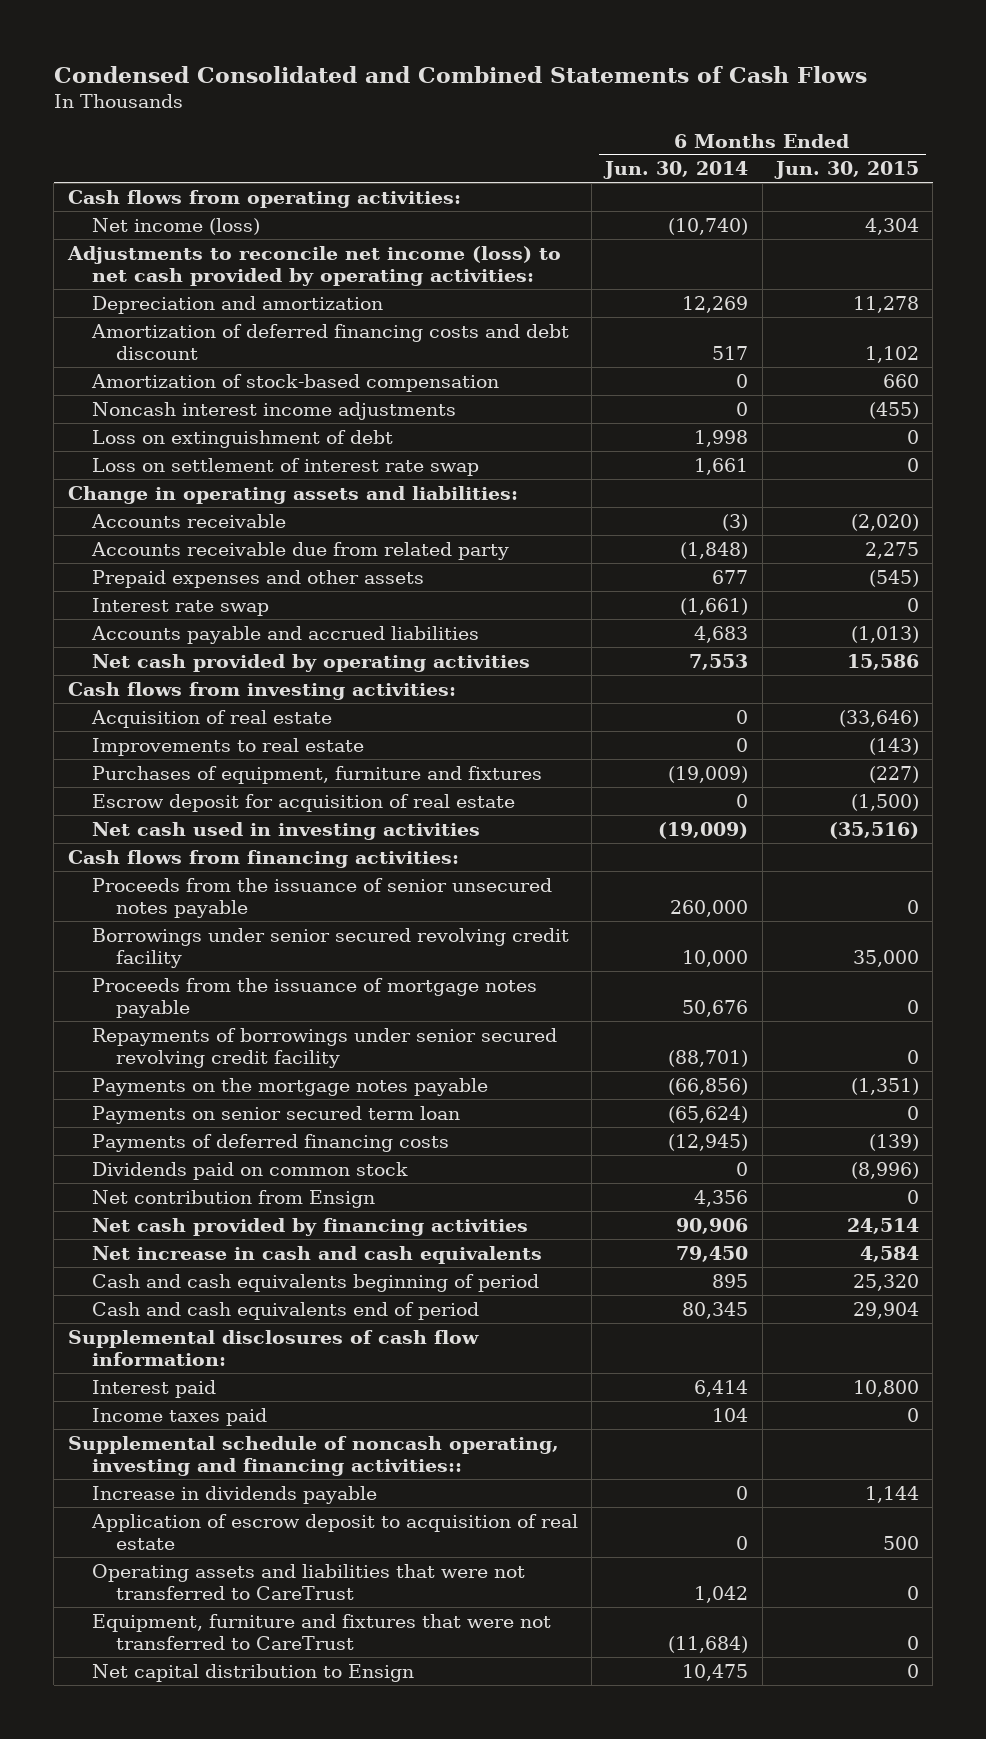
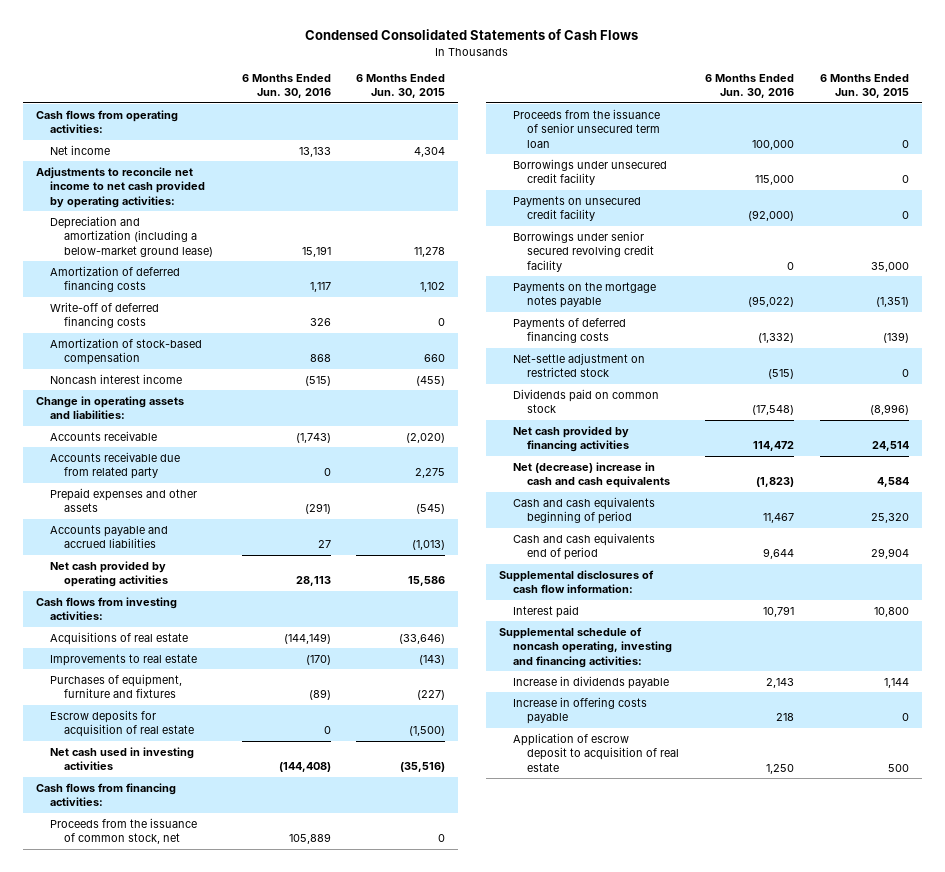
[53,65,867,83] Condensed Consolidated and Combined Statements of Cash Flows -> [305,29,639,41] Condensed Consolidated Statements of Cash Flows
[603,161,749,180] Jun. 30, 2014 -> none
none -> [241,73,331,98] 6 Months Ended Jun. 30, 2016
[92,217,261,235] Net income (loss) -> [49,144,110,155] Net income
[66,245,561,287] Adjustments to reconcile net income (loss) to net cash provided by operating activities: -> [35,166,205,208] Adjustments to reconcile net income to net cash provided by operating activities:
[92,295,384,314] Depreciation and amortization -> [49,215,213,257] Depreciation and amortization (including a below-market ground lease)
[91,323,570,361] Amortization of deferred financing costs and debt discount -> [49,265,180,293] Amortization of deferred financing costs
none -> [49,301,159,329] Write-off of deferred financing costs
[92,429,394,448] Loss on extinguishment of debt -> none
[92,457,480,476] Loss on settlement of interest rate swap -> none
[92,401,457,420] Noncash interest income adjustments -> [49,373,182,384] Noncash interest income
[92,597,270,616] Interest rate swap -> none
[91,709,333,728] Acquisition of real estate -> [49,631,188,645] Acquisitions of real estate
[92,793,516,812] Escrow deposit for acquisition of real estate -> [49,709,194,738] Escrow deposits for acquisition of real estate
none -> [49,817,197,845] Proceeds from the issuance of common stock, net
[92,877,553,919] Proceeds from the issuance of senior unsecured notes payable -> [513,108,661,148] Proceeds from the issuance of senior unsecured term loan
none -> [513,158,668,186] Borrowings under unsecured credit facility
none -> [513,195,642,222] Payments on unsecured credit facility
[92,977,538,1019] Proceeds from the issuance of mortgage notes payable -> none
[92,1027,558,1069] Repayments of borrowings under senior secured revolving credit facility -> none
[92,1105,461,1124] Payments on senior secured term loan -> none
none -> [513,352,646,378] Net-settle adjustment on restricted stock
[92,1189,376,1208] Net contribution from Ensign -> none
[92,1245,543,1264] Net increase in cash and cash equivalents -> [513,461,671,489] Net (decrease) increase in cash and cash equivalents
[92,1407,268,1426] Income taxes paid -> none
[67,1435,559,1477] Supplemental schedule of noncash operating, investing and financing activities:: -> [499,626,673,668] Supplemental schedule of noncash operating, investing and financing activities:
none -> [513,696,648,725] Increase in offering costs payable
[92,1563,526,1601] Operating assets and liabilities that were not transferred to CareTrust -> none
[92,1613,552,1651] Equipment, furniture and fixtures that were not transferred to CareTrust -> none
[92,1663,415,1682] Net capital distribution to Ensign -> none

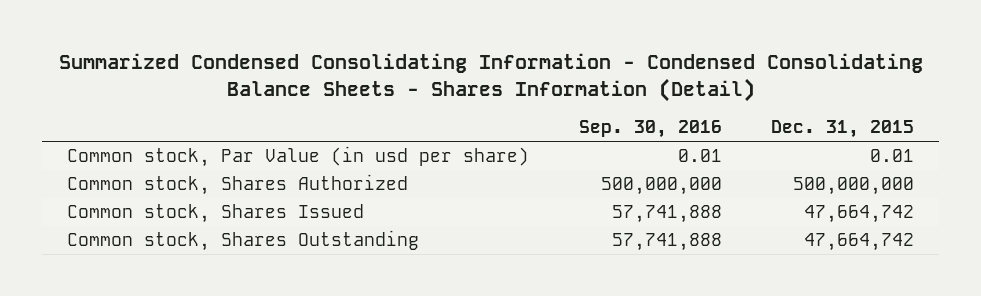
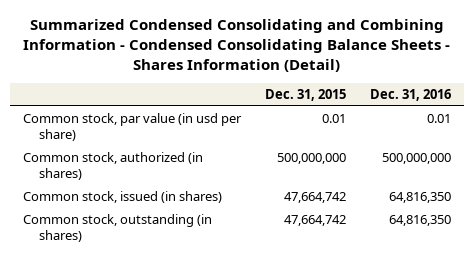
[58,53,923,103] Summarized Condensed Consolidating Information - Condensed Consolidating Balance Sheets - Shares Information (Detail) -> [23,19,451,73] Summarized Condensed Consolidating and Combining Information - Condensed Consolidating Balance Sheets - Shares Information (Detail)
[578,120,722,139] Sep. 30, 2016 -> none
none -> [370,89,452,102] Dec. 31, 2016
[67,146,530,168] Common stock, Par Value (in usd per share) -> [22,113,242,142] Common stock, par value (in usd per share)
[67,174,409,196] Common stock, Shares Authorized -> [22,152,203,181] Common stock, authorized (in shares)
[67,204,365,224] Common stock, Shares Issued -> [22,191,222,204] Common stock, issued (in shares)
[67,230,420,252] Common stock, Shares Outstanding -> [22,214,212,243] Common stock, outstanding (in shares)

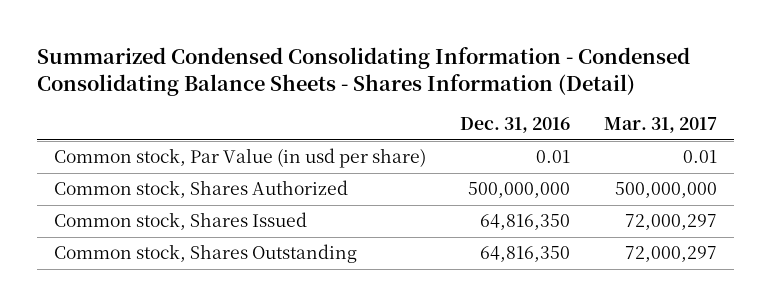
[23,19,451,73] Summarized Condensed Consolidating and Combining Information - Condensed Consolidating Balance Sheets - Shares Information (Detail) -> [37,46,691,96] Summarized Condensed Consolidating Information - Condensed Consolidating Balance Sheets - Shares Information (Detail)
[265,89,347,102] Dec. 31, 2015 -> none
none -> [604,117,718,134] Mar. 31, 2017
[22,113,242,142] Common stock, par value (in usd per share) -> [54,148,427,169] Common stock, Par Value (in usd per share)
[22,152,203,181] Common stock, authorized (in shares) -> [54,180,349,199] Common stock, Shares Authorized
[22,191,222,204] Common stock, issued (in shares) -> [54,212,308,231] Common stock, Shares Issued
[22,214,212,243] Common stock, outstanding (in shares) -> [54,244,358,264] Common stock, Shares Outstanding

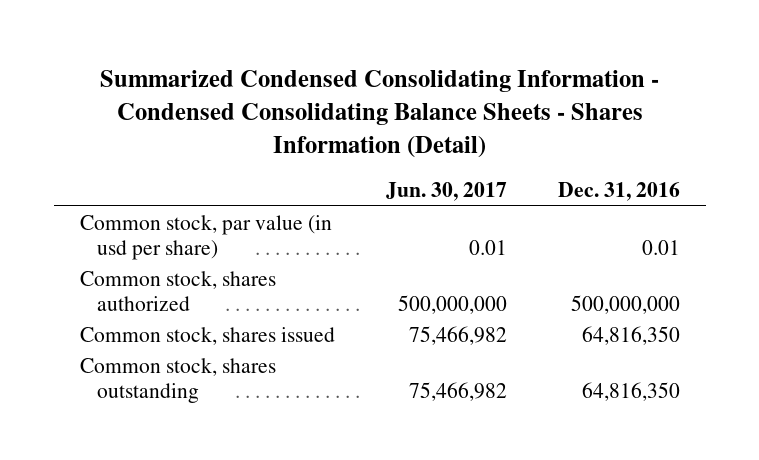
[604,117,718,134] Mar. 31, 2017 -> none
none -> [385,182,507,202] Jun. 30, 2017
[54,148,427,169] Common stock, Par Value (in usd per share) -> [79,214,332,260] Common stock, par value (in usd per share)
[54,180,349,199] Common stock, Shares Authorized -> [79,270,276,311] Common stock, shares authorized
[54,212,308,231] Common stock, Shares Issued -> [79,326,335,345] Common stock, shares issued
[54,244,358,264] Common stock, Shares Outstanding -> [79,357,276,403] Common stock, shares outstanding

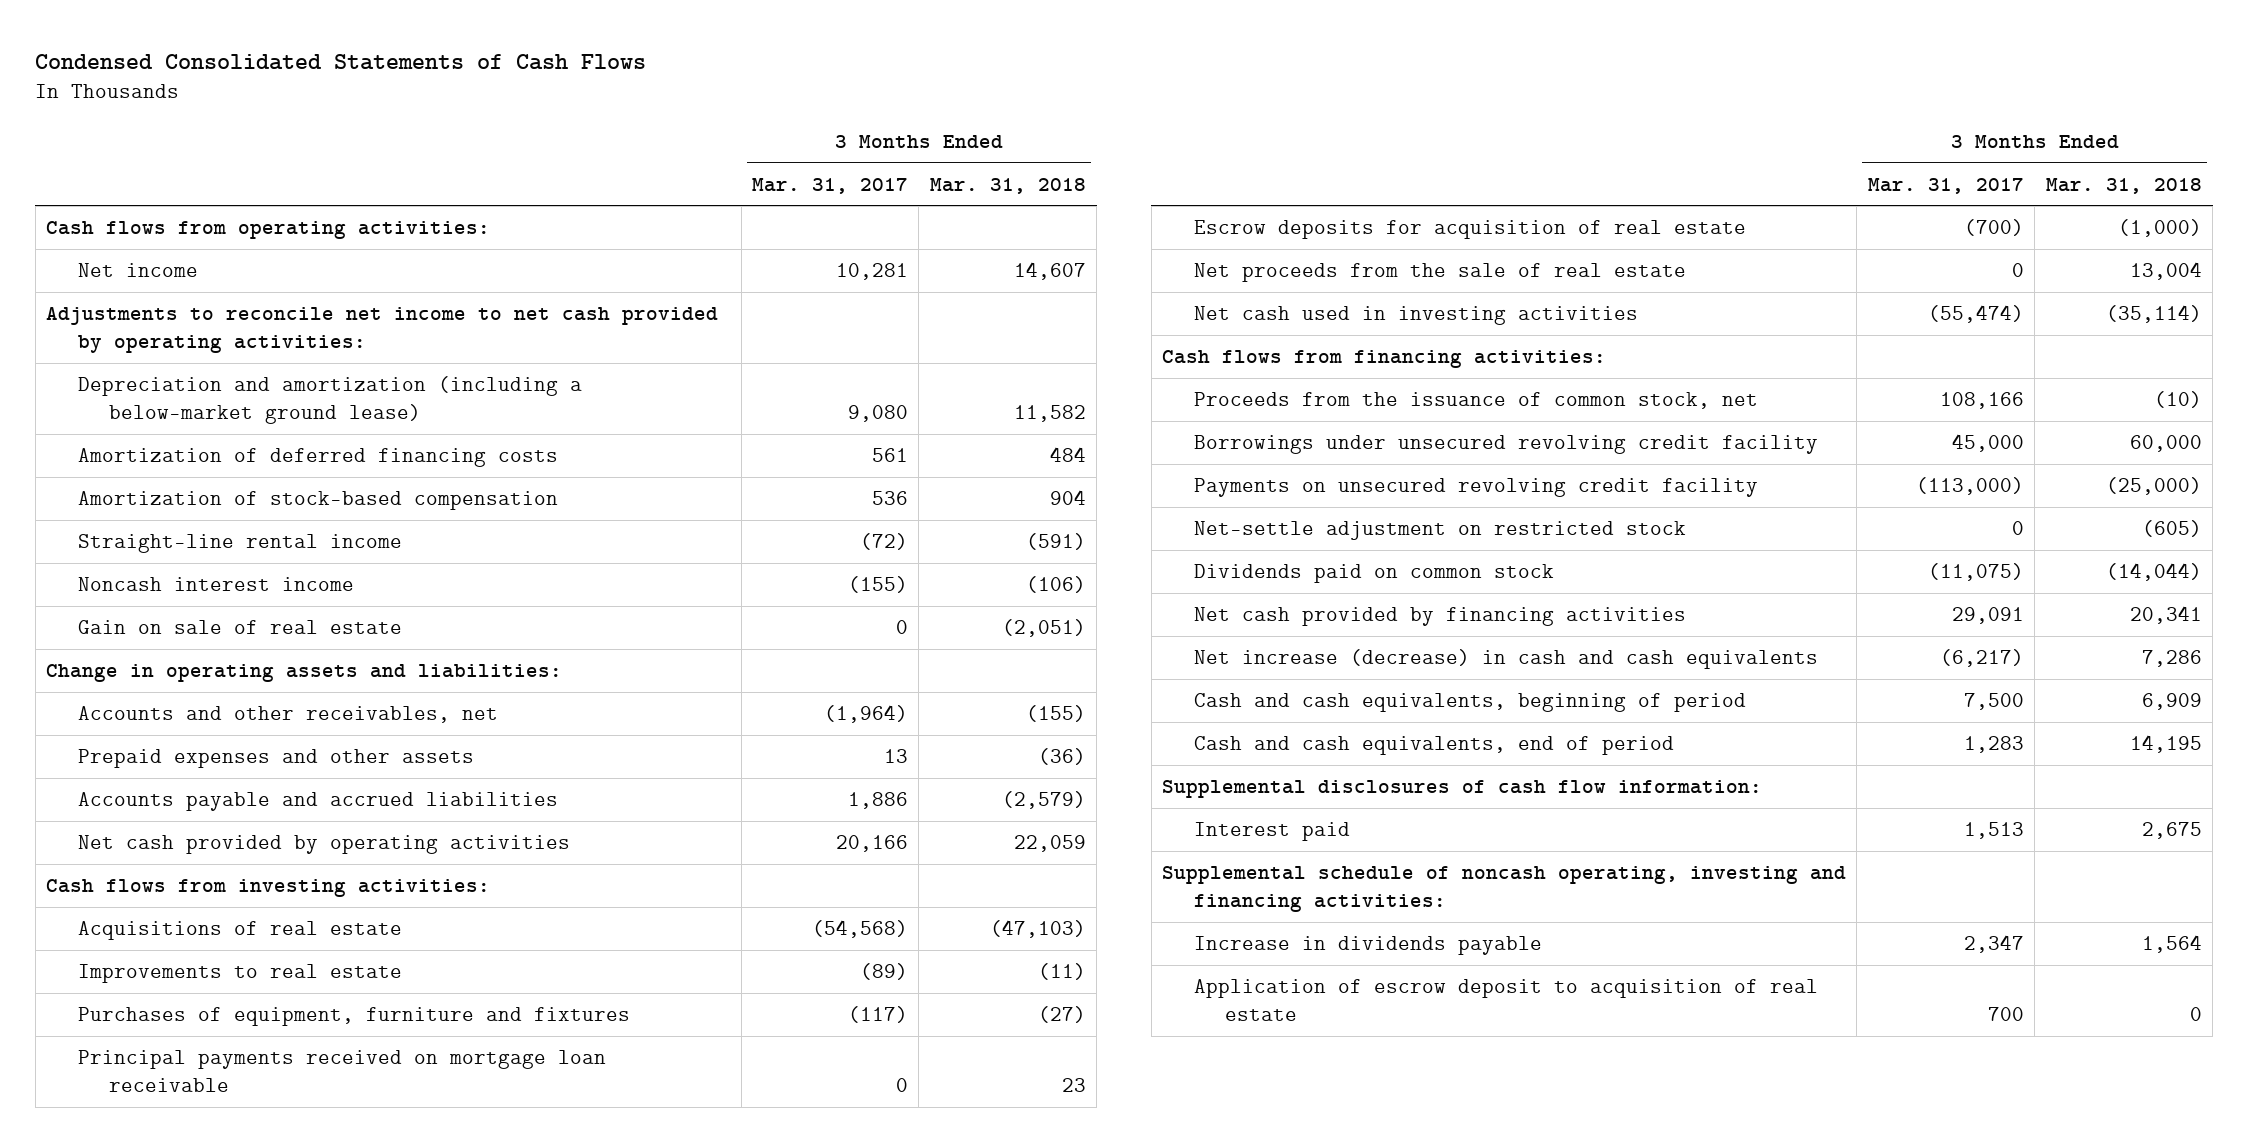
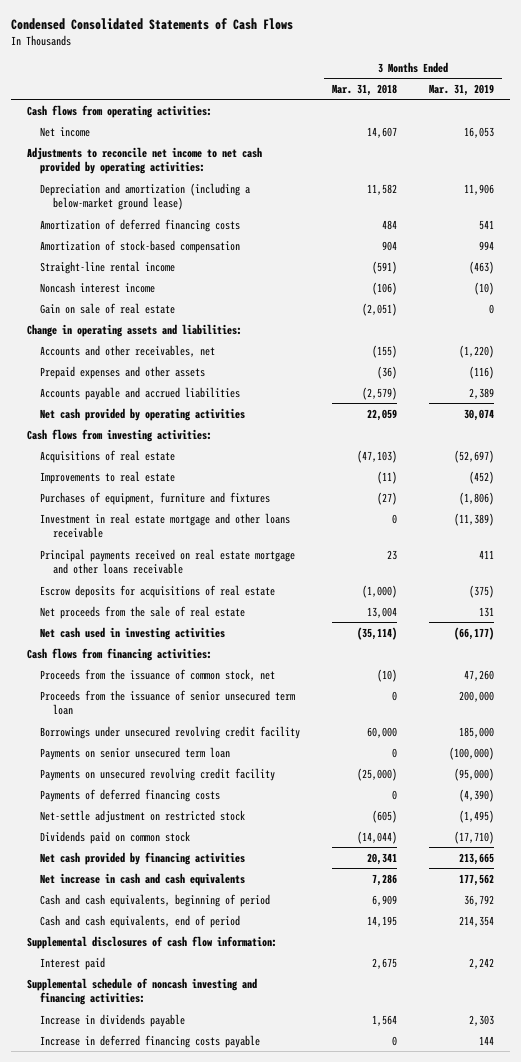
[751,177,908,194] Mar. 31, 2017 -> none
none -> [429,83,495,96] Mar. 31, 2019
none -> [40,512,291,539] Investment in real estate mortgage and other loans receivable
[77,1049,606,1092] Principal payments received on mortgage loan receivable -> [40,548,296,575] Principal payments received on real estate mortgage and other loans receivable
[1193,219,1746,239] Escrow deposits for acquisition of real estate -> [40,584,276,598] Escrow deposits for acquisitions of real estate
none -> [40,689,296,716] Proceeds from the issuance of senior unsecured term loan
none -> [40,746,231,760] Payments on senior unsecured term loan
none -> [40,788,221,802] Payments of deferred financing costs
[1193,648,1818,669] Net increase (decrease) in cash and cash equivalents -> [40,872,246,886] Net increase in cash and cash equivalents
[1162,865,1847,912] Supplemental schedule of noncash operating, investing and financing activities: -> [27,977,258,1006] Supplemental schedule of noncash investing and financing activities:
[1193,978,1818,1021] Application of escrow deposit to acquisition of real estate -> none
none -> [40,1034,261,1048] Increase in deferred financing costs payable

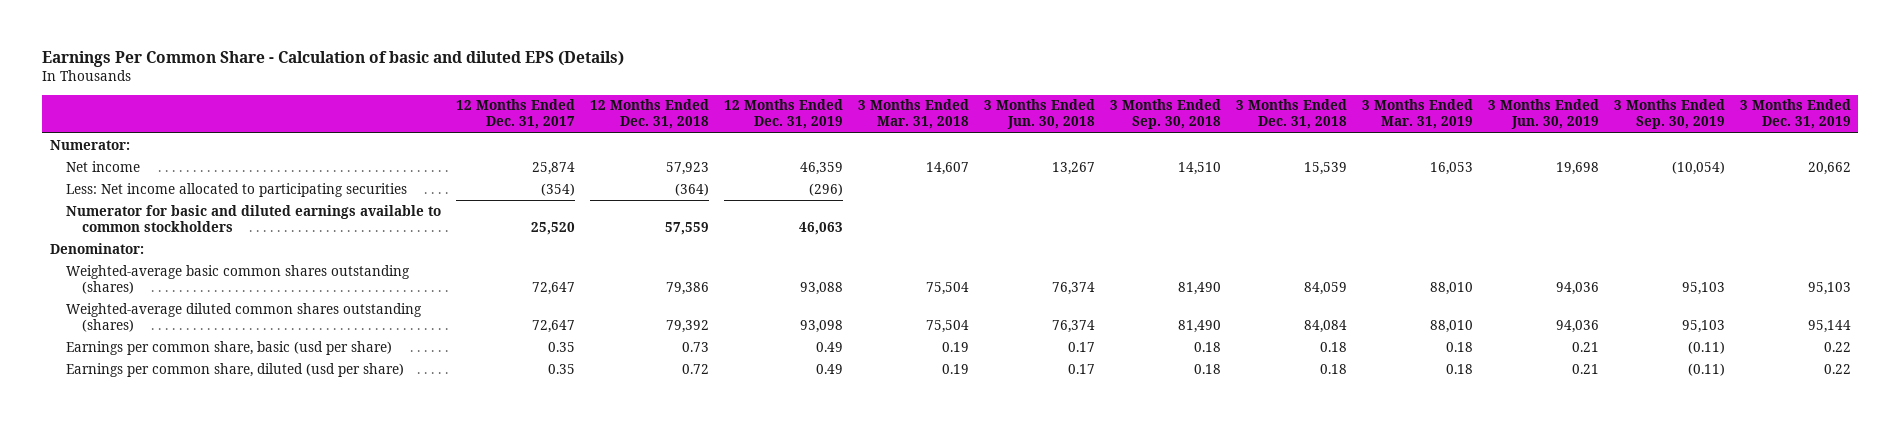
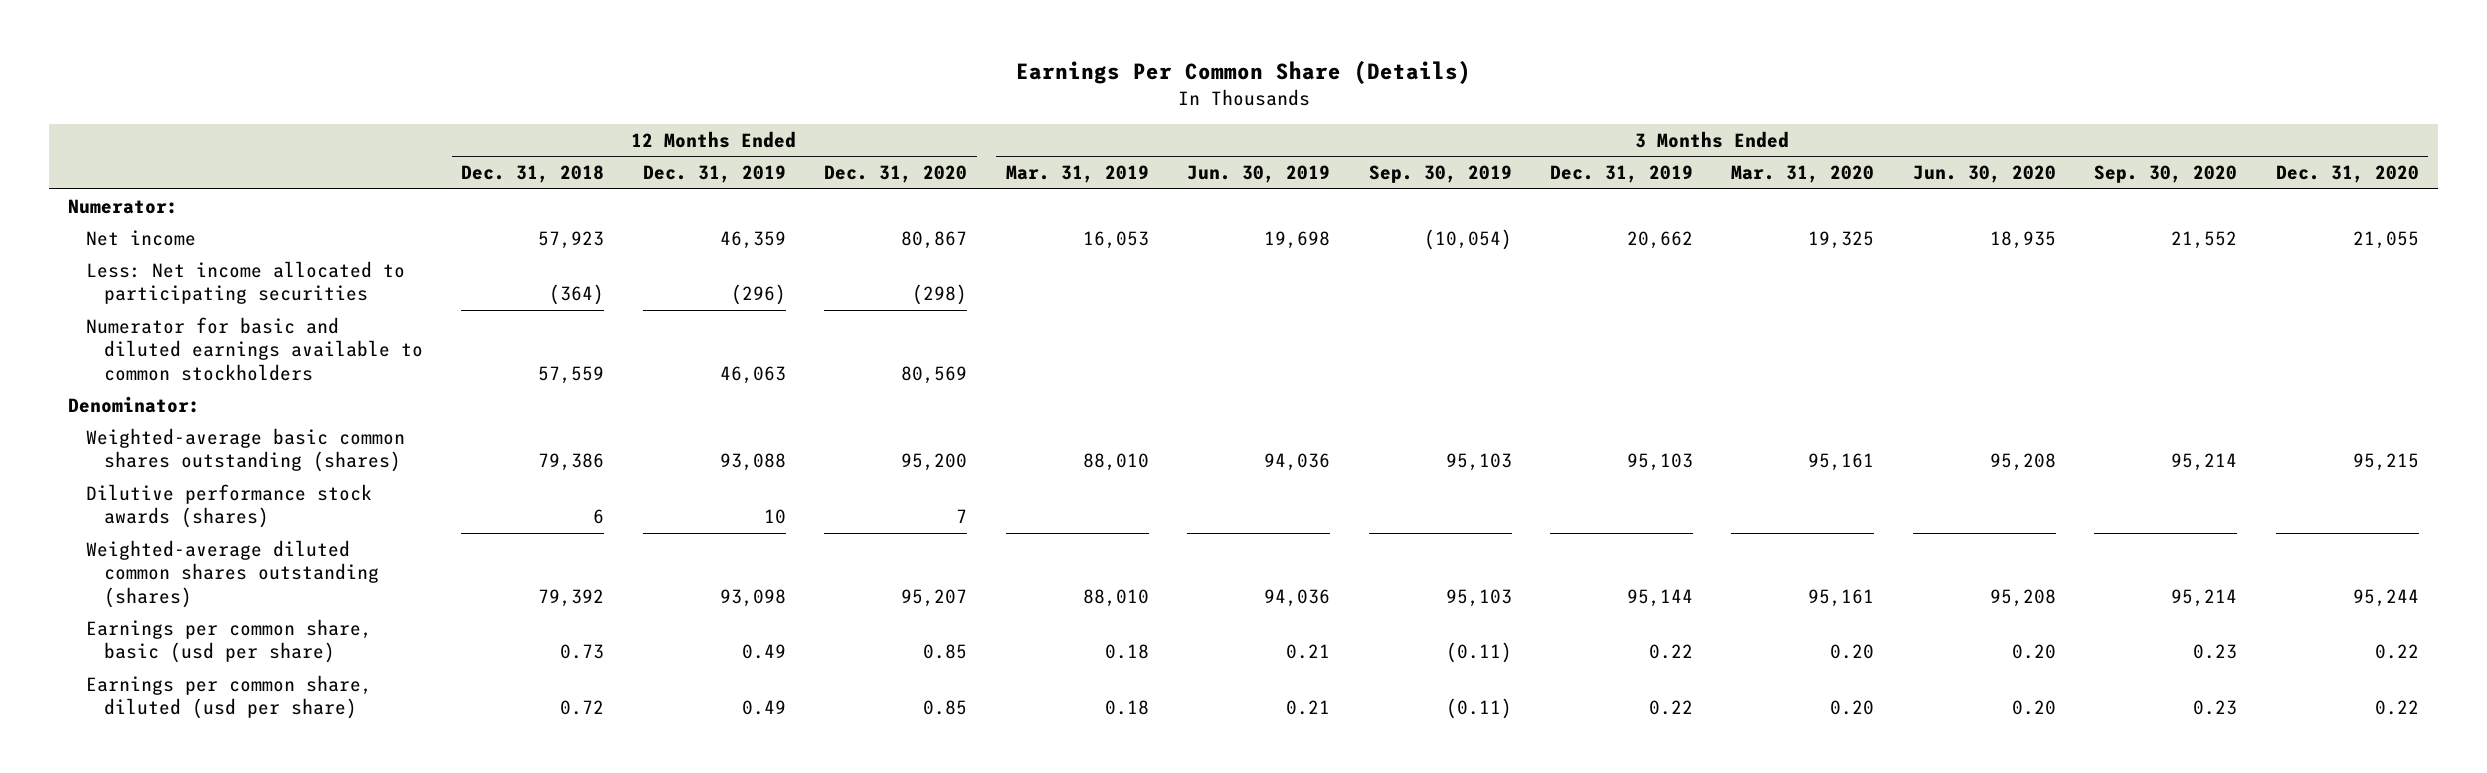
[42,50,625,67] Earnings Per Common Share - Calculation of basic and diluted EPS (Details) -> [1015,61,1471,85] Earnings Per Common Share (Details)
[455,99,575,130] 12 Months Ended Dec. 31, 2017 -> none
[857,99,969,130] 3 Months Ended Mar. 31, 2018 -> none
[983,99,1095,130] 3 Months Ended Jun. 30, 2018 -> none
[1109,99,1221,130] 3 Months Ended Sep. 30, 2018 -> none
[1235,99,1347,130] 3 Months Ended Dec. 31, 2018 -> none
none -> [824,165,968,184] Dec. 31, 2020
none -> [1731,165,1875,184] Mar. 31, 2020
none -> [1912,165,2056,184] Jun. 30, 2020
none -> [2094,165,2238,184] Sep. 30, 2020
none -> [2275,165,2419,184] Dec. 31, 2020
none -> [86,483,373,529] Dilutive performance stock awards (shares)

